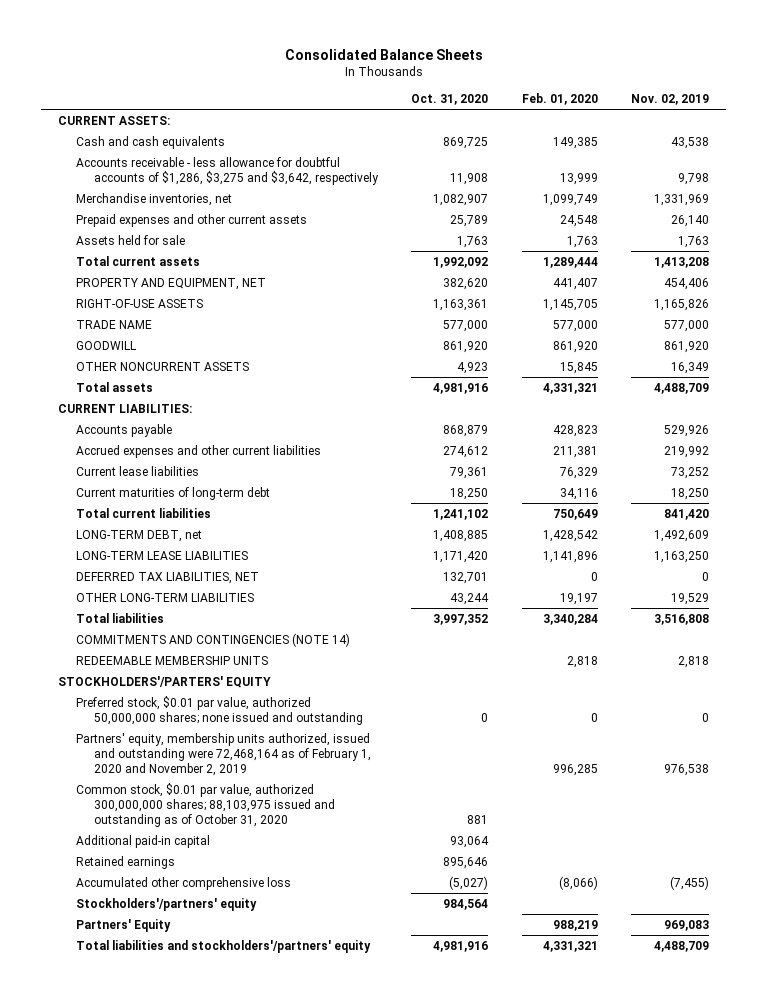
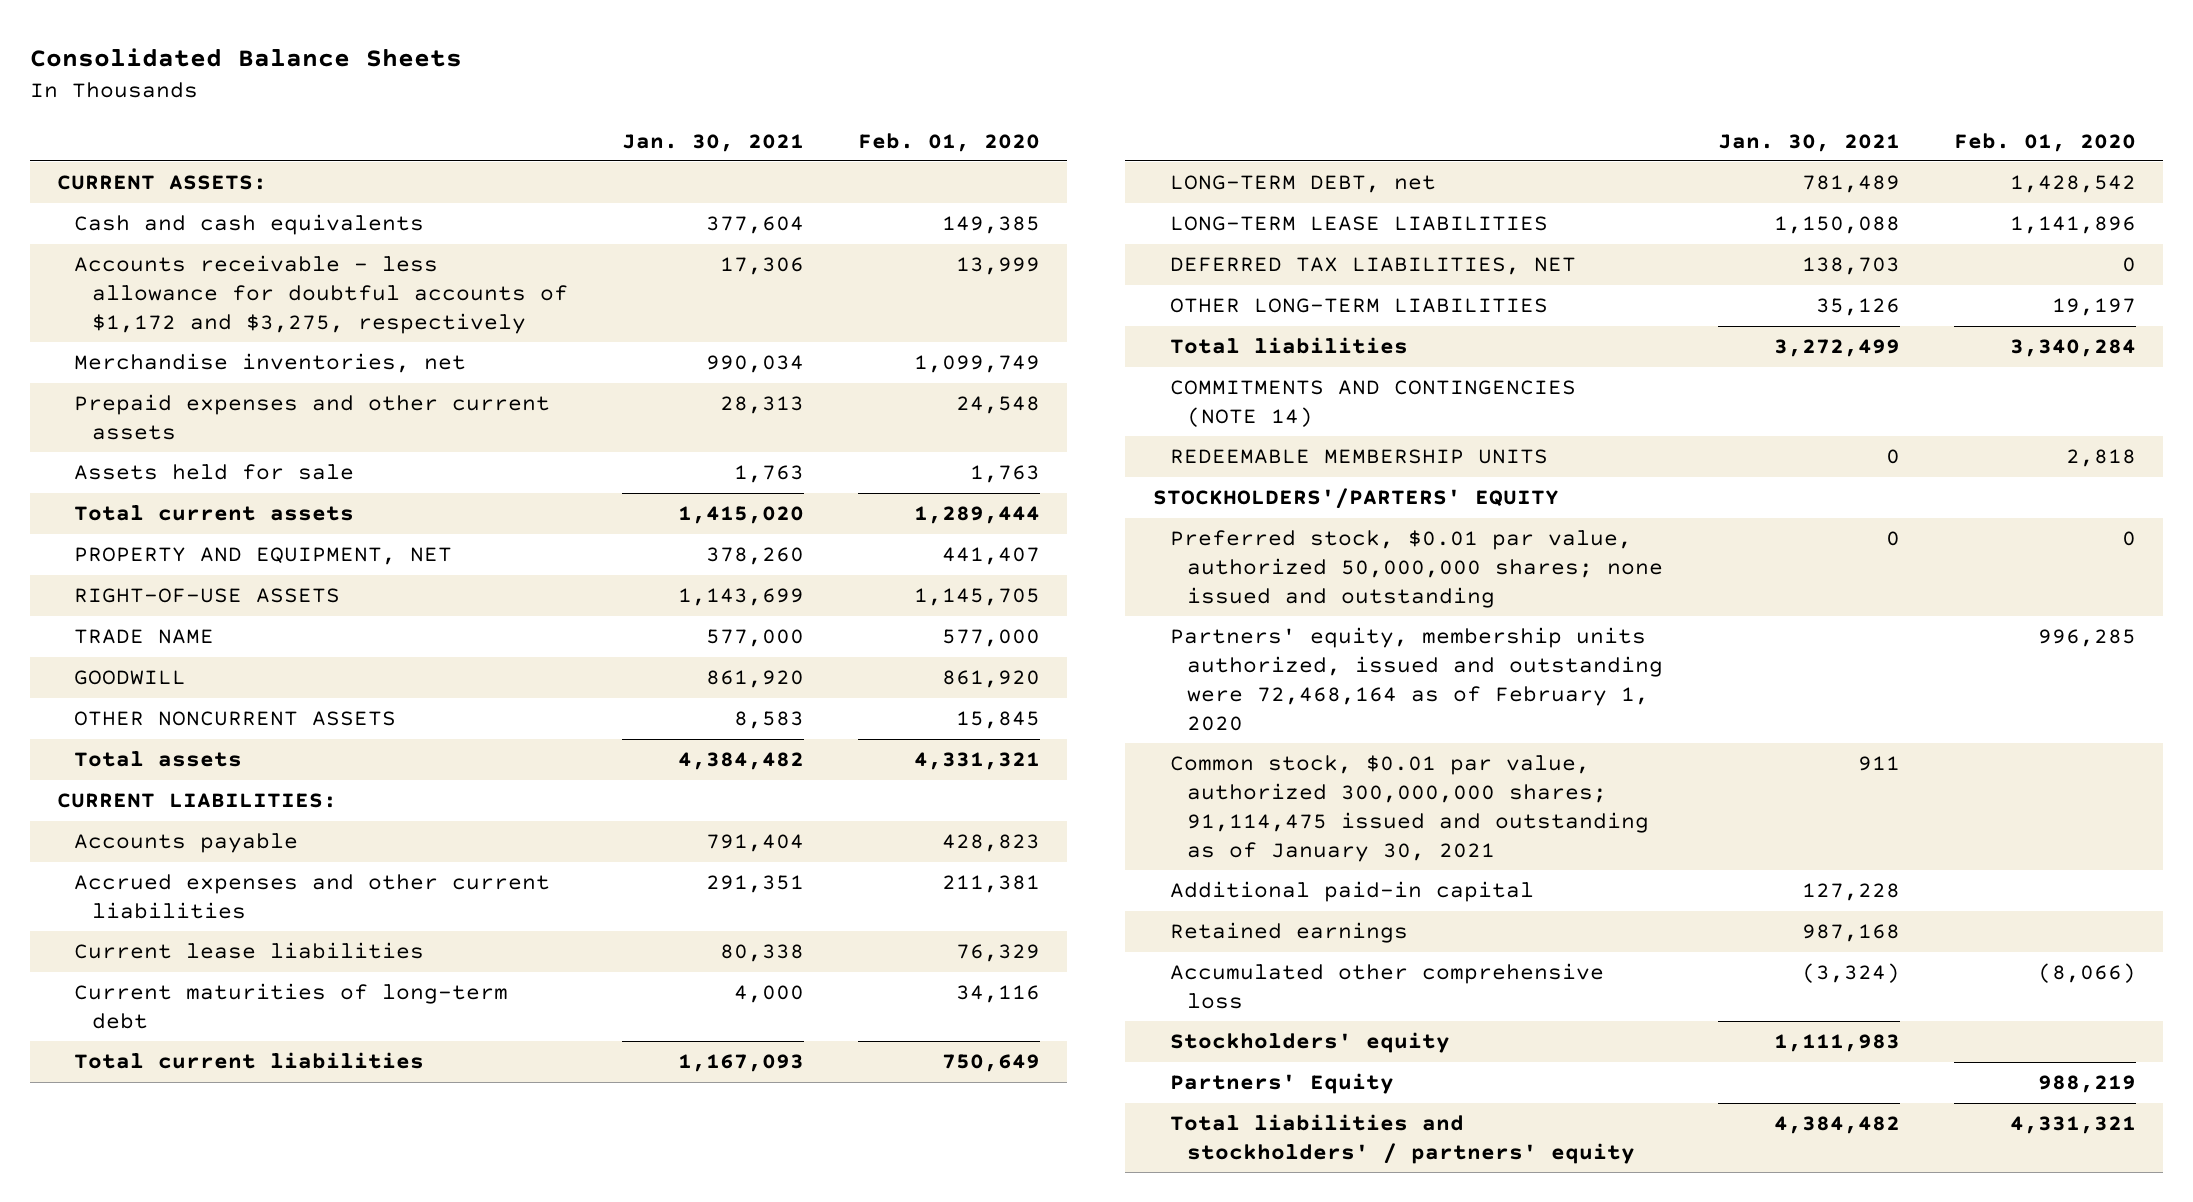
[411,94,489,106] Oct. 31, 2020 -> none
[631,94,710,106] Nov. 02, 2019 -> none
none -> [622,133,805,152] Jan. 30, 2021
[75,156,379,185] Accounts receivable - less allowance for doubtful accounts of $1,286, $3,275 and $3,642, respectively -> [74,255,568,334] Accounts receivable - less allowance for doubtful accounts of $1,172 and $3,275, respectively
[75,732,371,776] Partners' equity, membership units authorized, issued and outstanding were 72,468,164 as of February 1, 2020 and November 2, 2019 -> [1169,627,1664,731] Partners' equity, membership units authorized, issued and outstanding were 72,468,164 as of February 1, 2020
[75,782,335,827] Common stock, $0.01 par value, authorized 300,000,000 shares; 88,103,975 issued and outstanding as of October 31, 2020 -> [1169,755,1650,862] Common stock, $0.01 par value, authorized 300,000,000 shares; 91,114,475 issued and outstanding as of January 30, 2021
[75,897,257,911] Stockholders'/partners' equity -> [1169,1032,1450,1054] Stockholders' equity
[75,939,371,953] Total liabilities and stockholders'/partners' equity -> [1169,1114,1636,1164] Total liabilities and stockholders' / partners' equity

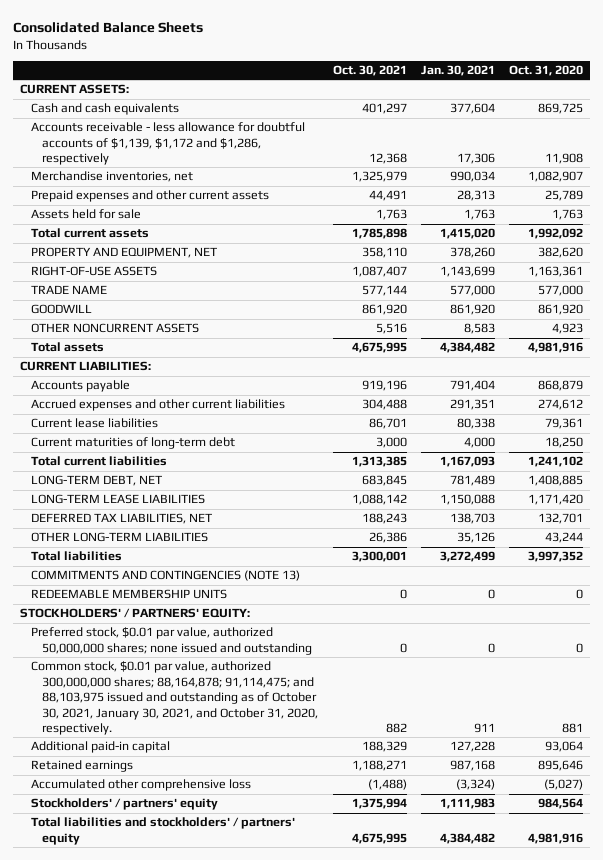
[858,132,1041,152] Feb. 01, 2020 -> none
none -> [332,65,407,77] Oct. 30, 2021
none -> [509,65,584,77] Oct. 31, 2020
[74,255,568,334] Accounts receivable - less allowance for doubtful accounts of $1,172 and $3,275, respectively -> [31,122,306,166] Accounts receivable - less allowance for doubtful accounts of $1,139, $1,172 and $1,286, respectively
[1169,175,1436,194] LONG-TERM DEBT, net -> [31,475,163,487] LONG-TERM DEBT, NET
[1169,380,1576,427] COMMITMENTS AND CONTINGENCIES (NOTE 14) -> [31,570,301,582] COMMITMENTS AND CONTINGENCIES (NOTE 13)
[1152,488,1559,510] STOCKHOLDERS'/PARTERS' EQUITY -> [19,608,250,619] STOCKHOLDERS' / PARTNERS' EQUITY:
[1169,627,1664,731] Partners' equity, membership units authorized, issued and outstanding were 72,468,164 as of February 1, 2020 -> none
[1169,755,1650,862] Common stock, $0.01 par value, authorized 300,000,000 shares; 91,114,475 issued and outstanding as of January 30, 2021 -> [31,661,319,736] Common stock, $0.01 par value, authorized 300,000,000 shares; 88,164,878; 91,114,475; and 88,103,975 issued and outstanding as of October 30, 2021, January 30, 2021, and October 31, 2020, respectively.
[1169,1073,1394,1095] Partners' Equity -> none
[1169,1032,1450,1054] Stockholders' equity -> [31,798,219,811] Stockholders' / partners' equity

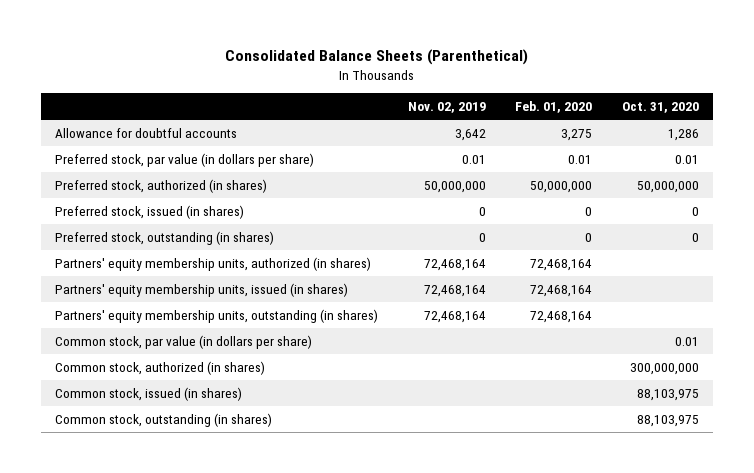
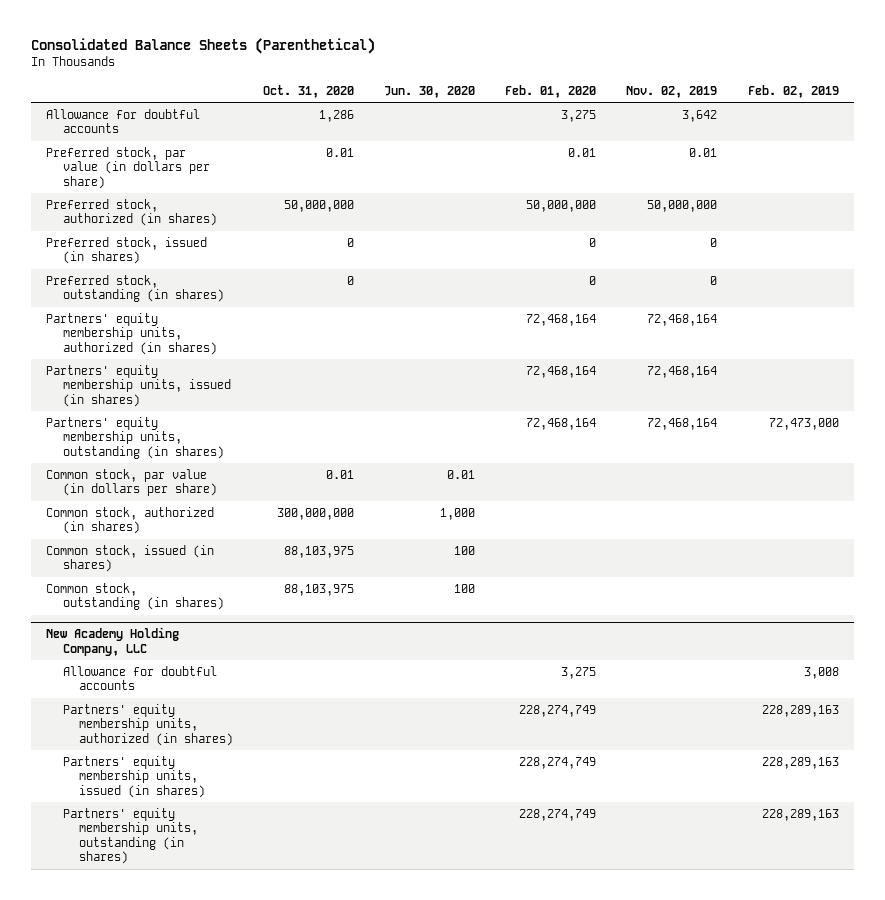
none -> [384,85,476,98] Jun. 30, 2020
none -> [747,84,839,98] Feb. 02, 2019
none -> [46,627,180,656] New Academy Holding Company, LLC
none -> [62,666,217,691] Allowance for doubtful accounts
none -> [62,704,234,746] Partners' equity membership units, authorized (in shares)
none -> [62,756,206,798] Partners' equity membership units, issued (in shares)
none -> [62,808,199,864] Partners' equity membership units, outstanding (in shares)

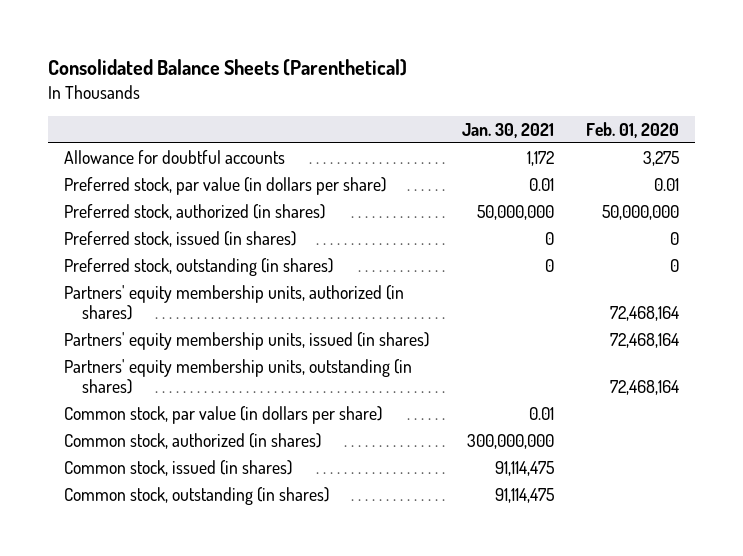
[263,84,355,98] Oct. 31, 2020 -> none
[384,85,476,98] Jun. 30, 2020 -> none
[626,85,718,98] Nov. 02, 2019 -> none
[747,84,839,98] Feb. 02, 2019 -> none
none -> [461,122,554,138] Jan. 30, 2021
[46,627,180,656] New Academy Holding Company, LLC -> none
[62,666,217,691] Allowance for doubtful accounts -> none
[62,704,234,746] Partners' equity membership units, authorized (in shares) -> none
[62,756,206,798] Partners' equity membership units, issued (in shares) -> none
[62,808,199,864] Partners' equity membership units, outstanding (in shares) -> none

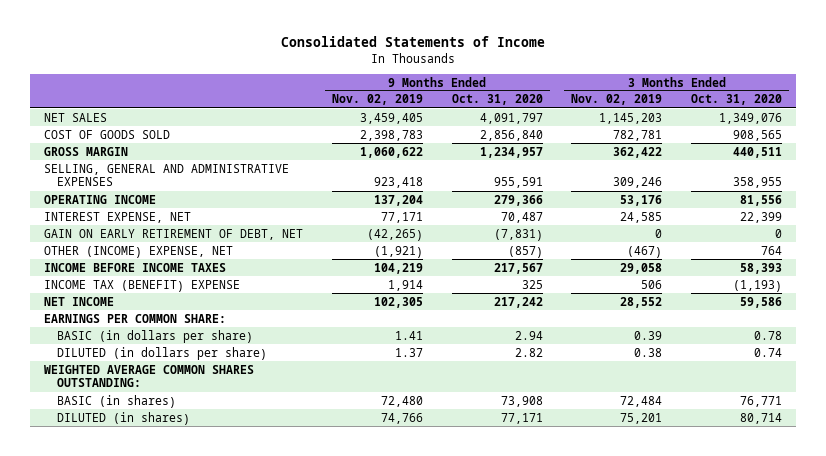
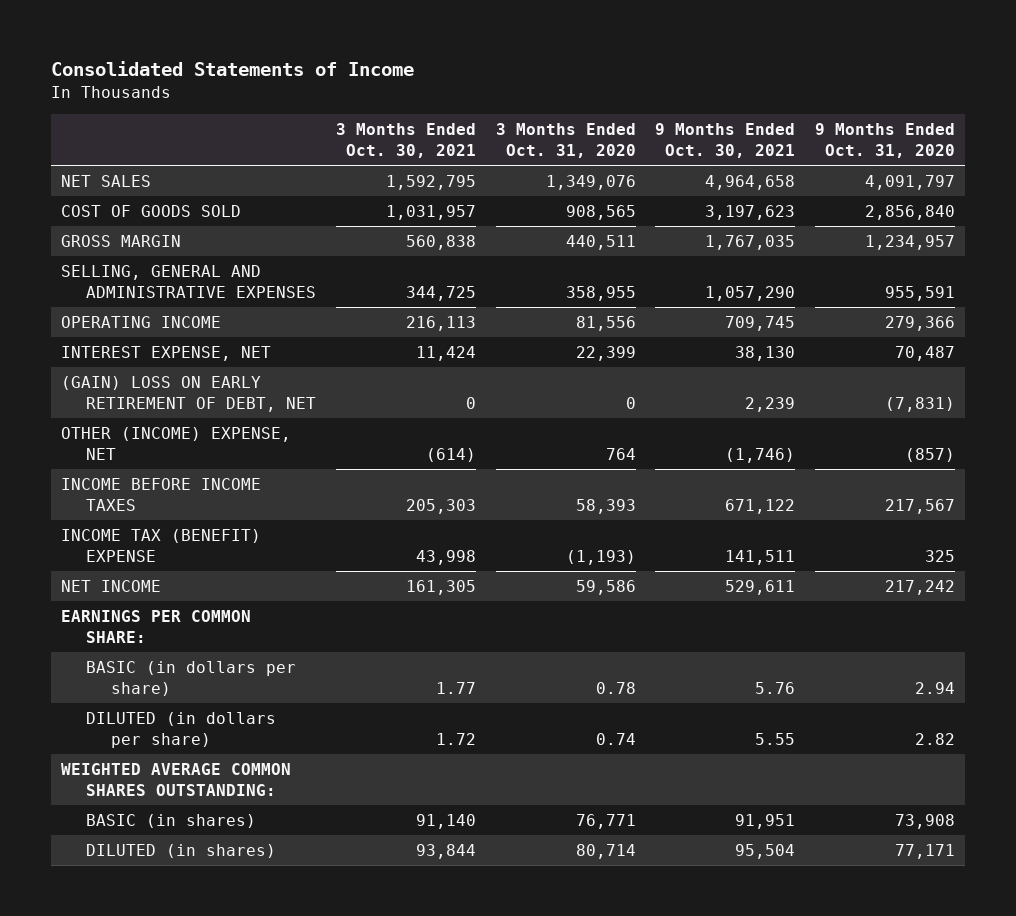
[331,94,423,106] Nov. 02, 2019 -> none
[571,94,663,106] Nov. 02, 2019 -> none
none -> [335,123,476,159] 3 Months Ended Oct. 30, 2021
none -> [655,123,796,159] 9 Months Ended Oct. 30, 2021
[44,228,304,240] GAIN ON EARLY RETIREMENT OF DEBT, NET -> [61,375,317,412] (GAIN) LOSS ON EARLY RETIREMENT OF DEBT, NET

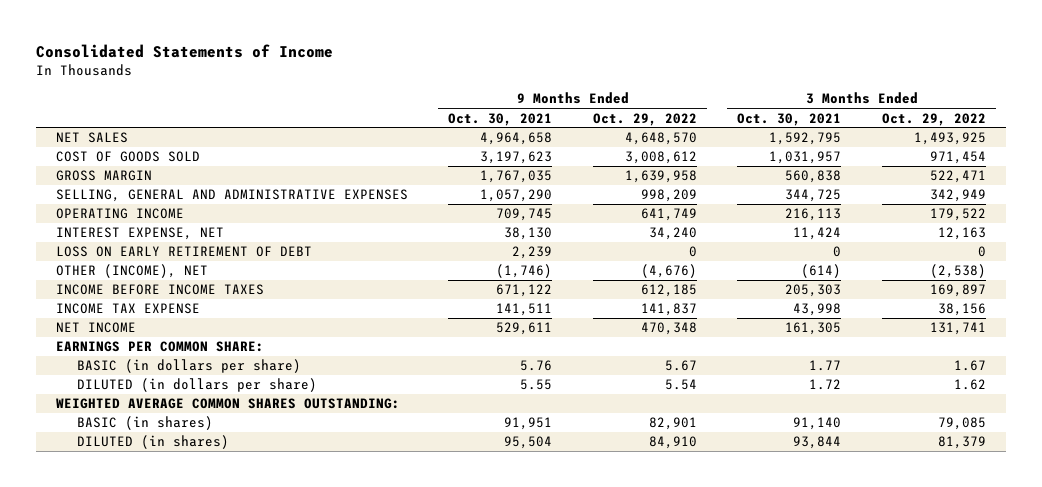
[495,123,636,159] 3 Months Ended Oct. 31, 2020 -> none
[815,123,956,159] 9 Months Ended Oct. 31, 2020 -> none
none -> [592,112,697,126] Oct. 29, 2022
none -> [881,112,986,126] Oct. 29, 2022
[61,375,317,412] (GAIN) LOSS ON EARLY RETIREMENT OF DEBT, NET -> [55,246,312,258] LOSS ON EARLY RETIREMENT OF DEBT
[61,426,292,460] OTHER (INCOME) EXPENSE, NET -> [55,264,208,279] OTHER (INCOME), NET
[61,528,262,562] INCOME TAX (BENEFIT) EXPENSE -> [55,303,200,315] INCOME TAX EXPENSE

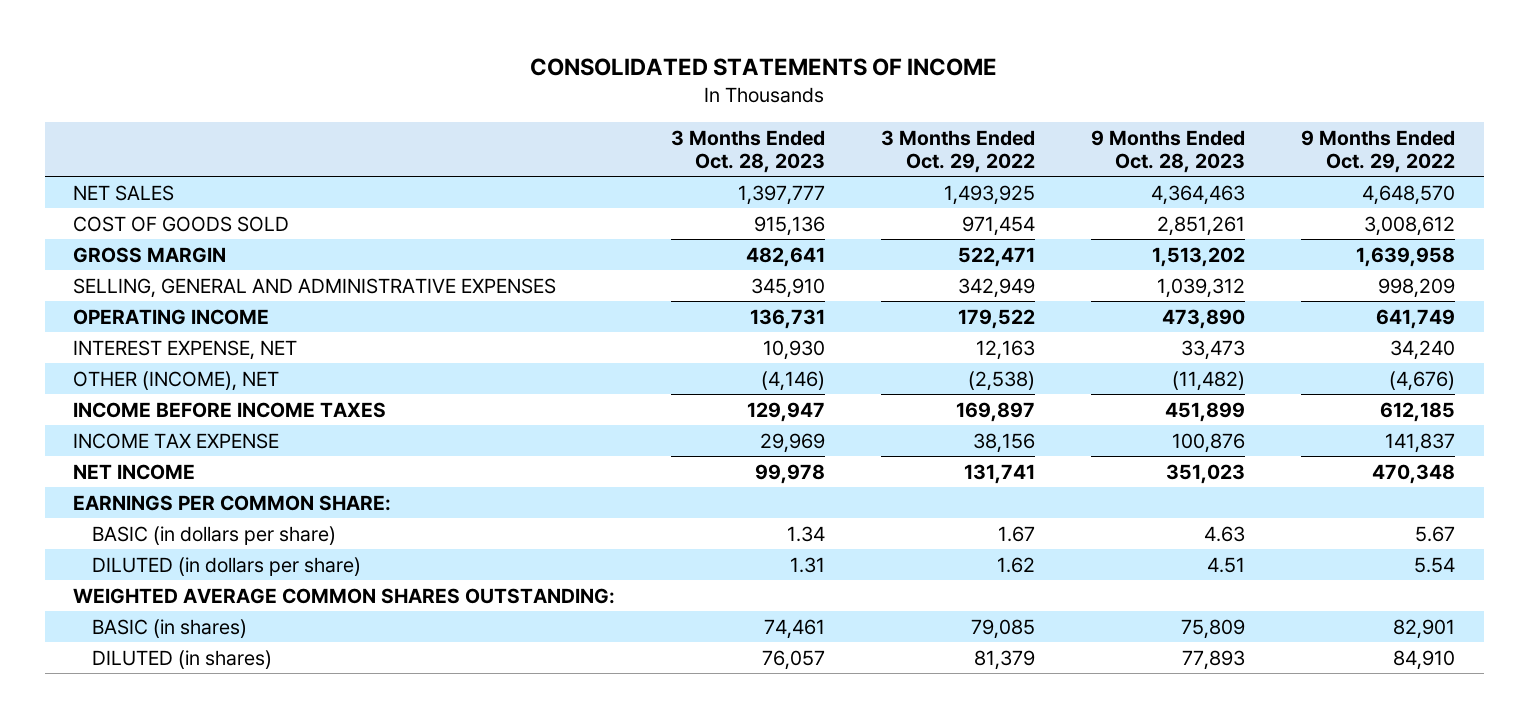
[35,43,333,58] Consolidated Statements of Income -> [530,58,998,77] CONSOLIDATED STATEMENTS OF INCOME
[448,112,553,126] Oct. 30, 2021 -> none
[737,112,842,126] Oct. 30, 2021 -> none
none -> [670,129,825,173] 3 Months Ended Oct. 28, 2023
none -> [1091,129,1246,173] 9 Months Ended Oct. 28, 2023
[55,246,312,258] LOSS ON EARLY RETIREMENT OF DEBT -> none

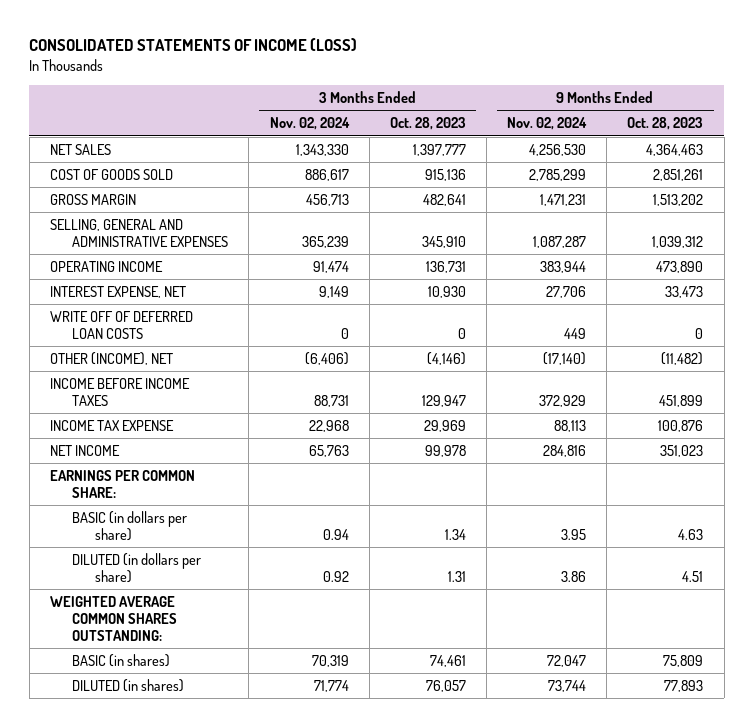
[530,58,998,77] CONSOLIDATED STATEMENTS OF INCOME -> [29,38,358,52] CONSOLIDATED STATEMENTS OF INCOME (LOSS)
[881,129,1036,173] 3 Months Ended Oct. 29, 2022 -> none
[1301,129,1456,173] 9 Months Ended Oct. 29, 2022 -> none
none -> [269,117,350,131] Nov. 02, 2024
none -> [507,117,588,131] Nov. 02, 2024
none -> [49,310,193,339] WRITE OFF OF DEFERRED LOAN COSTS

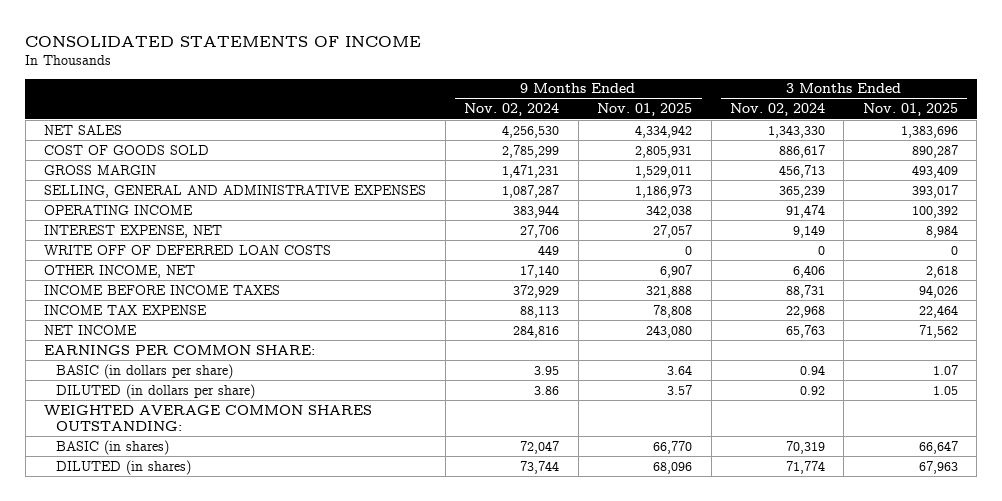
[29,38,358,52] CONSOLIDATED STATEMENTS OF INCOME (LOSS) -> [25,35,422,47] CONSOLIDATED STATEMENTS OF INCOME
[389,117,466,131] Oct. 28, 2023 -> none
[627,117,704,131] Oct. 28, 2023 -> none
none -> [597,103,693,117] Nov. 01, 2025
none -> [862,103,958,117] Nov. 01, 2025
[49,351,173,365] OTHER (INCOME), NET -> [44,264,196,278] OTHER INCOME, NET
[304,351,349,365] (6,406) -> [793,264,826,278] 6,406
[543,351,587,365] (17,140) -> [520,264,560,278] 17,140

